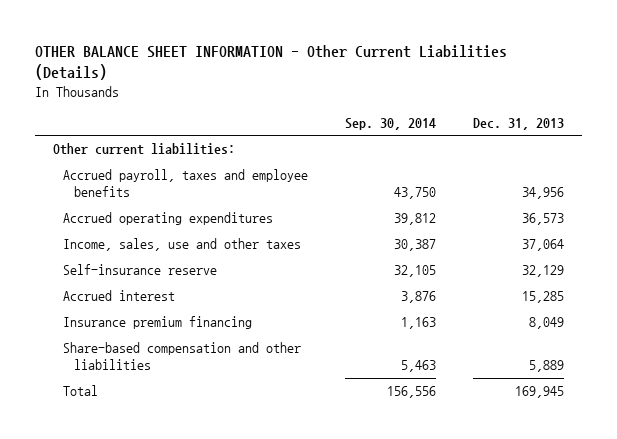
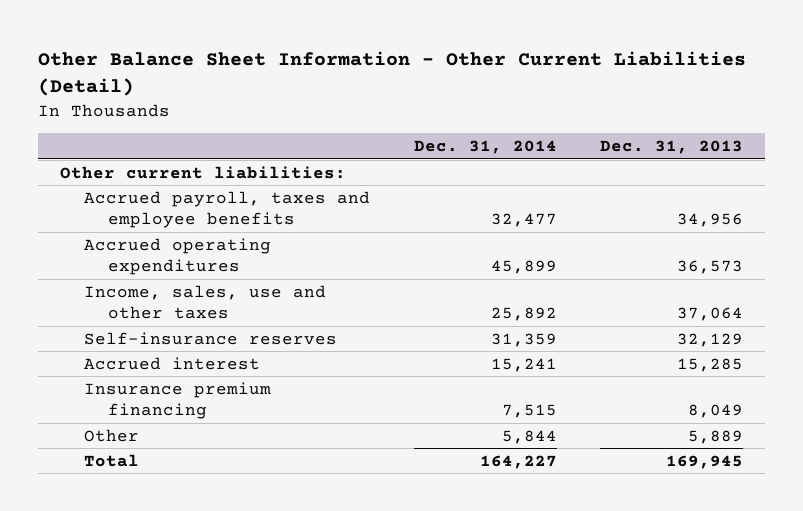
[34,45,507,81] OTHER BALANCE SHEET INFORMATION - Other Current Liabilities (Details) -> [38,51,747,97] Other Balance Sheet Information - Other Current Liabilities (Detail)
[345,117,437,130] Sep. 30, 2014 -> none
none -> [413,140,557,155] Dec. 31, 2014
[63,264,218,276] Self-insurance reserve -> [83,331,337,345] Self-insurance reserves
[63,342,302,371] Share-based compensation and other liabilities -> [83,428,139,442] Other

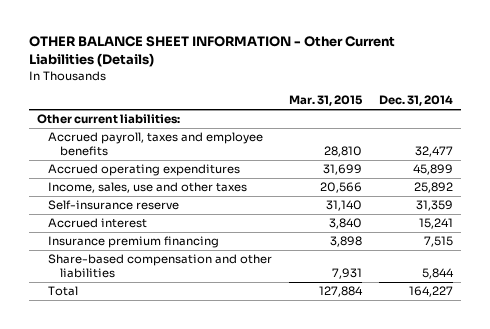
[38,51,747,97] Other Balance Sheet Information - Other Current Liabilities (Detail) -> [28,36,395,68] OTHER BALANCE SHEET INFORMATION - Other Current Liabilities (Details)
[600,140,744,155] Dec. 31, 2013 -> none
none -> [289,95,364,107] Mar. 31, 2015
[83,331,337,345] Self-insurance reserves -> [48,200,180,211] Self-insurance reserve
[83,428,139,442] Other -> [48,254,273,279] Share-based compensation and other liabilities

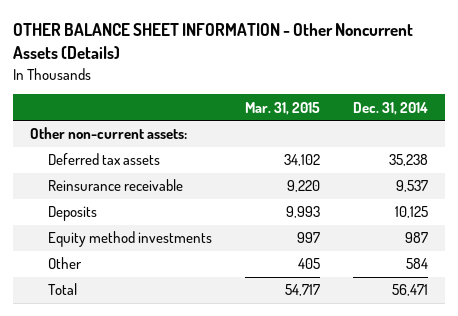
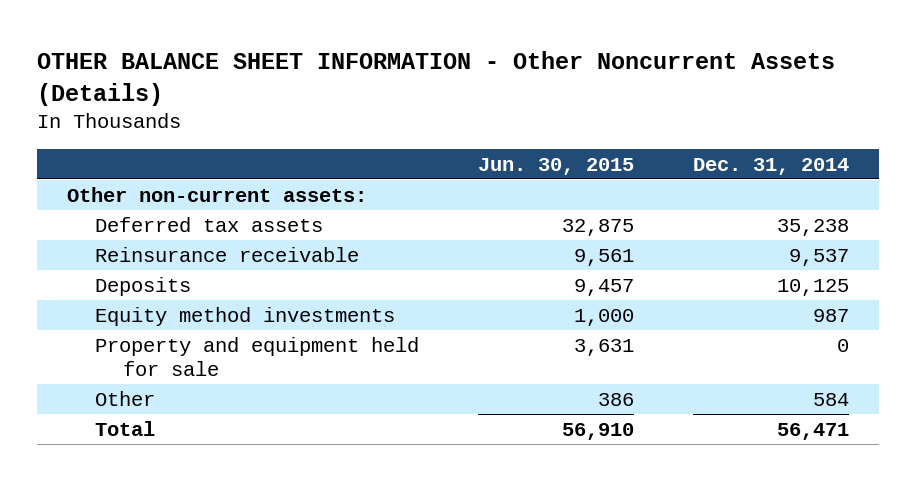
[245,101,321,115] Mar. 31, 2015 -> none
none -> [478,157,635,175] Jun. 30, 2015
none -> [94,336,419,377] Property and equipment held for sale

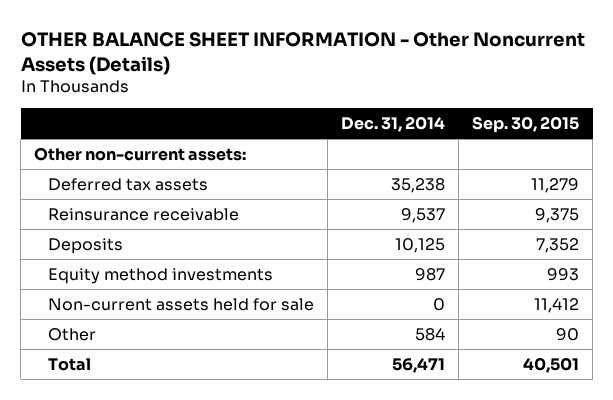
[478,157,635,175] Jun. 30, 2015 -> none
none -> [472,116,580,134] Sep. 30, 2015
[94,336,419,377] Property and equipment held for sale -> [47,297,314,311] Non-current assets held for sale

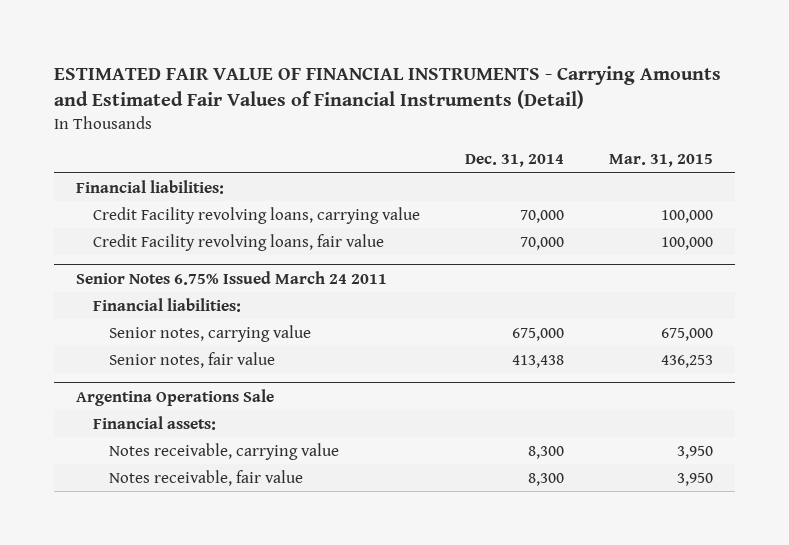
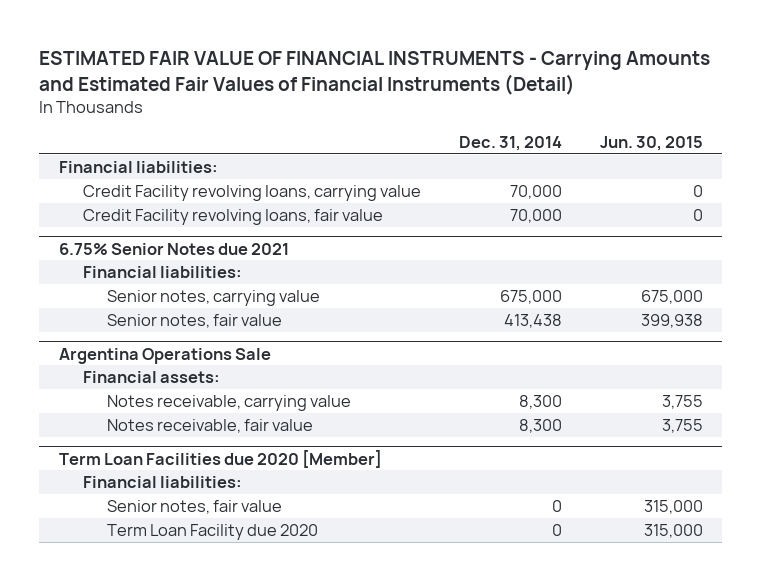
[608,154,713,168] Mar. 31, 2015 -> none
none -> [599,135,703,151] Jun. 30, 2015
[76,270,388,285] Senior Notes 6.75% Issued March 24 2011 -> [58,242,289,255] 6.75% Senior Notes due 2021
none -> [58,449,382,468] Term Loan Facilities due 2020 [Member]
none -> [82,475,242,488] Financial liabilities:
none -> [106,499,282,514] Senior notes, fair value
none -> [106,523,318,540] Term Loan Facility due 2020

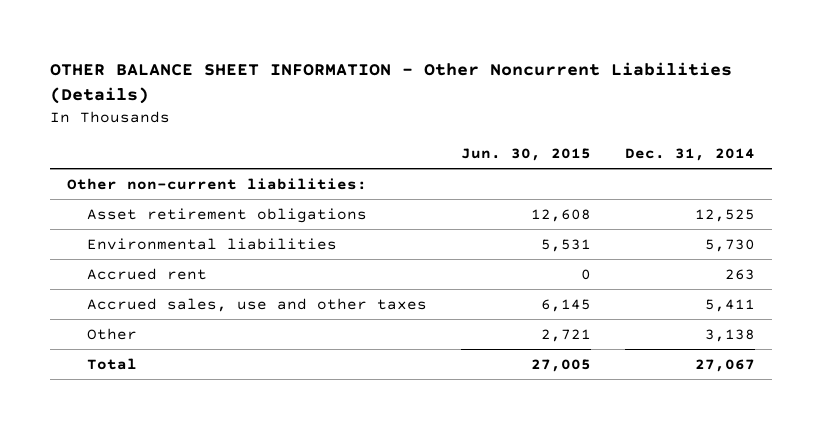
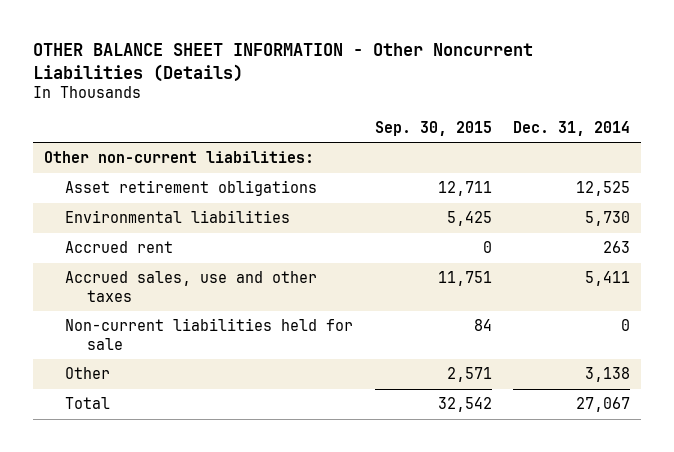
[460,147,591,161] Jun. 30, 2015 -> none
none -> [374,120,492,136] Sep. 30, 2015
none -> [65,318,354,350] Non-current liabilities held for sale

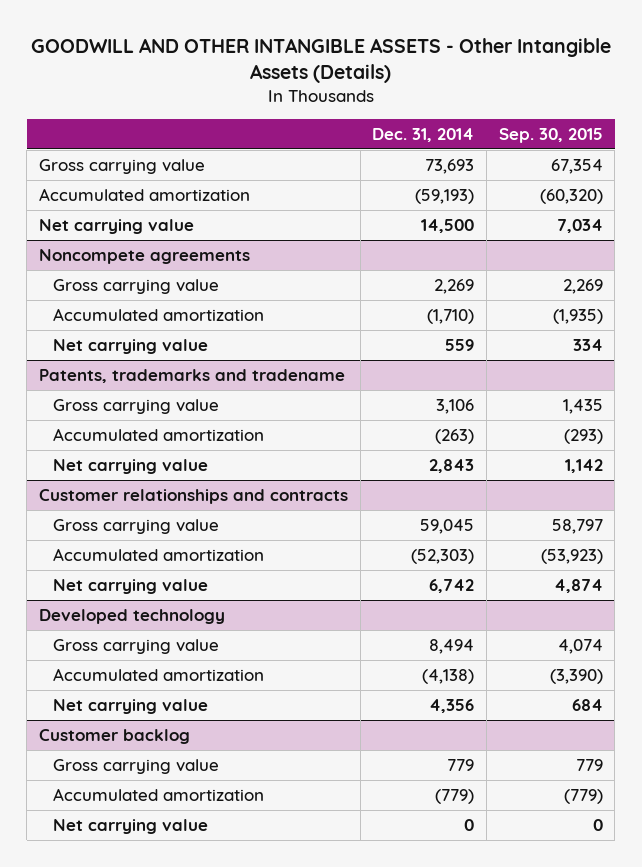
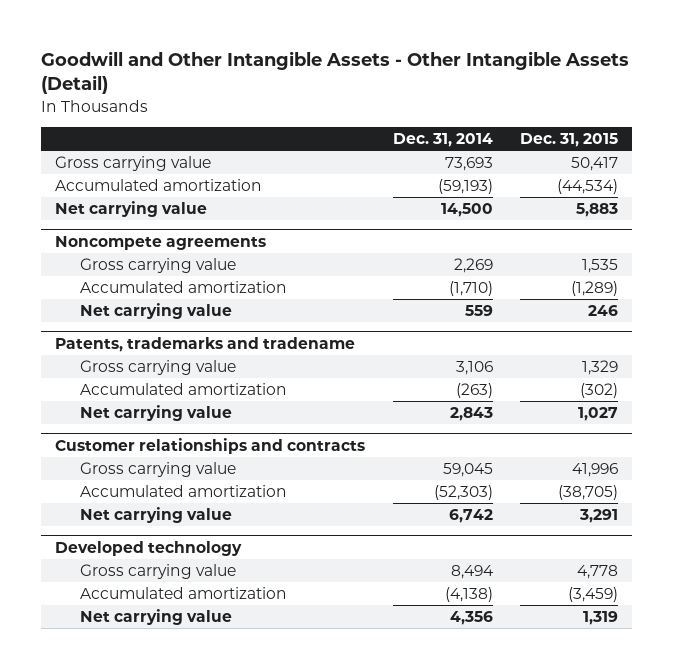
[30,37,611,84] GOODWILL AND OTHER INTANGIBLE ASSETS - Other Intangible Assets (Details) -> [41,50,630,95] Goodwill and Other Intangible Assets - Other Intangible Assets (Detail)
[498,127,603,143] Sep. 30, 2015 -> none
none -> [520,133,619,148] Dec. 31, 2015
[38,729,190,745] Customer backlog -> none
[52,759,219,775] Gross carrying value -> none
[52,788,264,802] Accumulated amortization -> none
[52,819,208,835] Net carrying value -> none

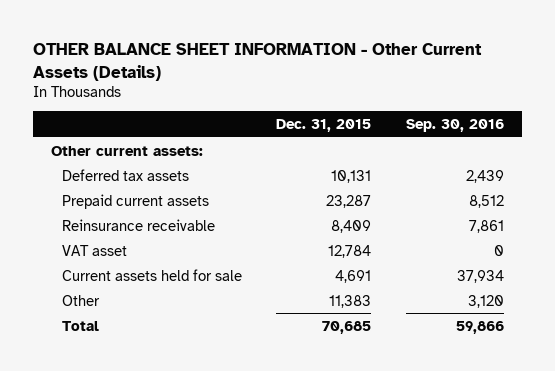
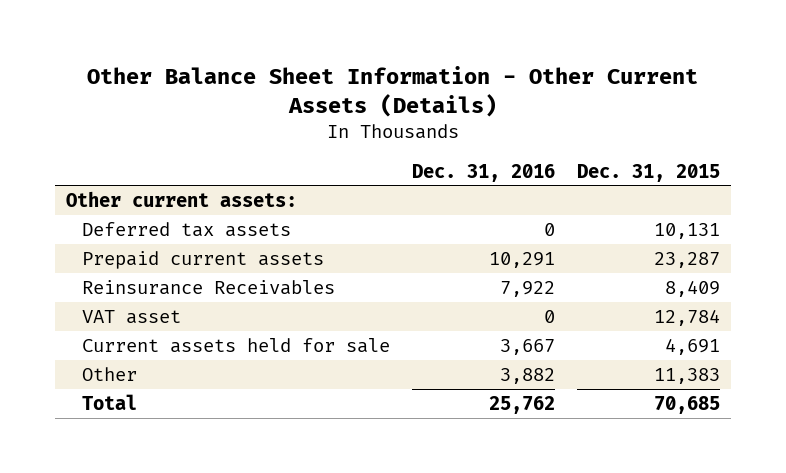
[33,43,483,81] OTHER BALANCE SHEET INFORMATION - Other Current Assets (Details) -> [86,65,698,117] Other Balance Sheet Information - Other Current Assets (Details)
[406,118,505,132] Sep. 30, 2016 -> none
none -> [411,163,555,182] Dec. 31, 2016
[61,218,215,231] Reinsurance receivable -> [81,279,335,295] Reinsurance Receivables

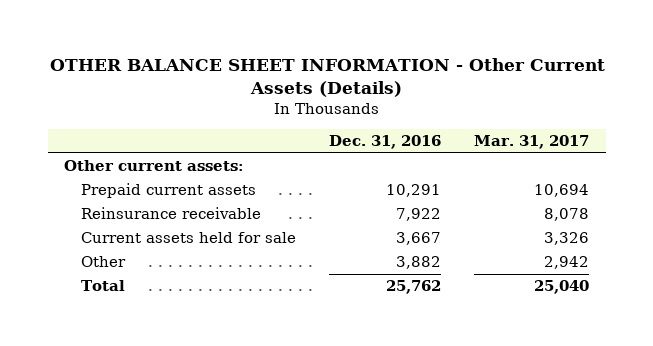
[86,65,698,117] Other Balance Sheet Information - Other Current Assets (Details) -> [49,57,605,97] OTHER BALANCE SHEET INFORMATION - Other Current Assets (Details)
[577,163,721,182] Dec. 31, 2015 -> none
none -> [474,135,590,150] Mar. 31, 2017
[81,221,291,237] Deferred tax assets -> none
[81,309,181,324] VAT asset -> none
[81,279,335,295] Reinsurance Receivables -> [81,207,262,220] Reinsurance receivable

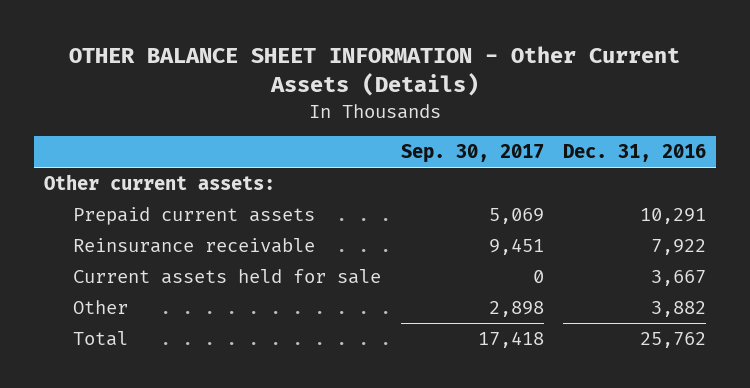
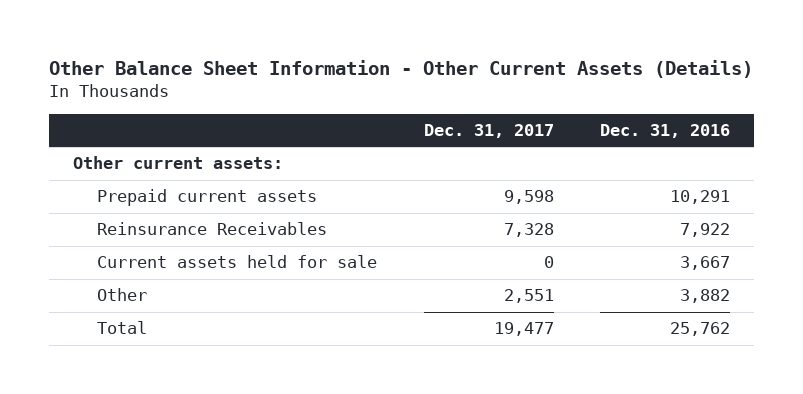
[69,46,681,97] OTHER BALANCE SHEET INFORMATION - Other Current Assets (Details) -> [49,59,754,78] Other Balance Sheet Information - Other Current Assets (Details)
[400,144,544,164] Sep. 30, 2017 -> none
none -> [423,124,554,139] Dec. 31, 2017
[73,238,316,254] Reinsurance receivable -> [96,222,327,236] Reinsurance Receivables

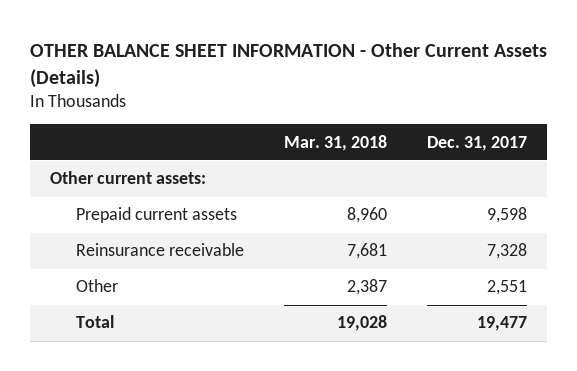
[49,59,754,78] Other Balance Sheet Information - Other Current Assets (Details) -> [29,42,547,88] OTHER BALANCE SHEET INFORMATION - Other Current Assets (Details)
[600,124,731,139] Dec. 31, 2016 -> none
none -> [284,134,388,151] Mar. 31, 2018
[96,255,377,269] Current assets held for sale -> none
[96,222,327,236] Reinsurance Receivables -> [76,243,245,257] Reinsurance receivable

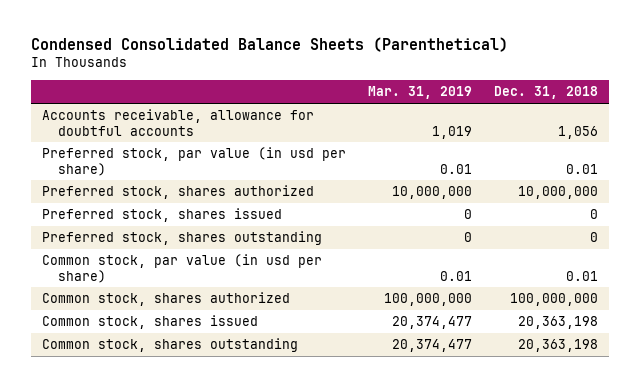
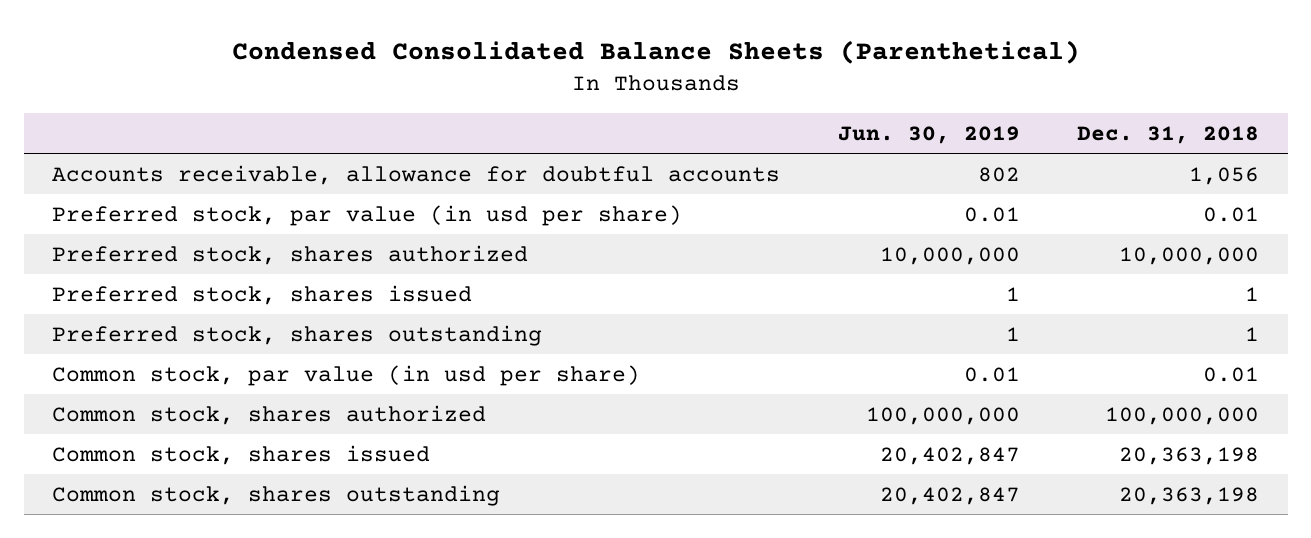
[367,86,472,100] Mar. 31, 2019 -> none
none -> [837,125,1020,144] Jun. 30, 2019
[589,209,598,220] 0 -> [1244,286,1259,301] 1
[589,232,598,243] 0 -> [1244,326,1259,341] 1

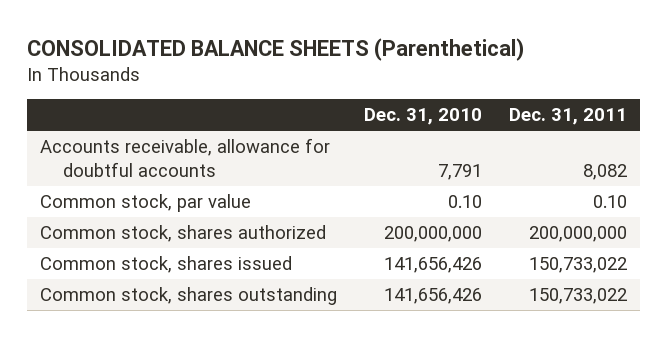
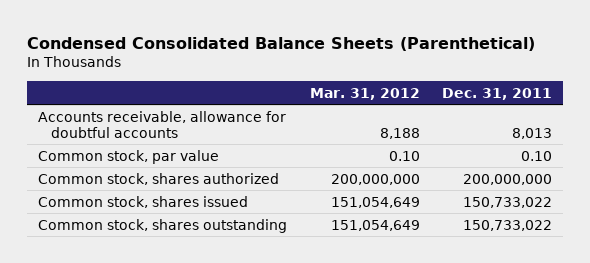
[26,37,524,61] CONSOLIDATED BALANCE SHEETS (Parenthetical) -> [27,36,536,51] Condensed Consolidated Balance Sheets (Parenthetical)
[364,108,483,126] Dec. 31, 2010 -> none
none -> [309,87,420,100] Mar. 31, 2012
[582,163,627,180] 8,082 -> [511,127,552,139] 8,013

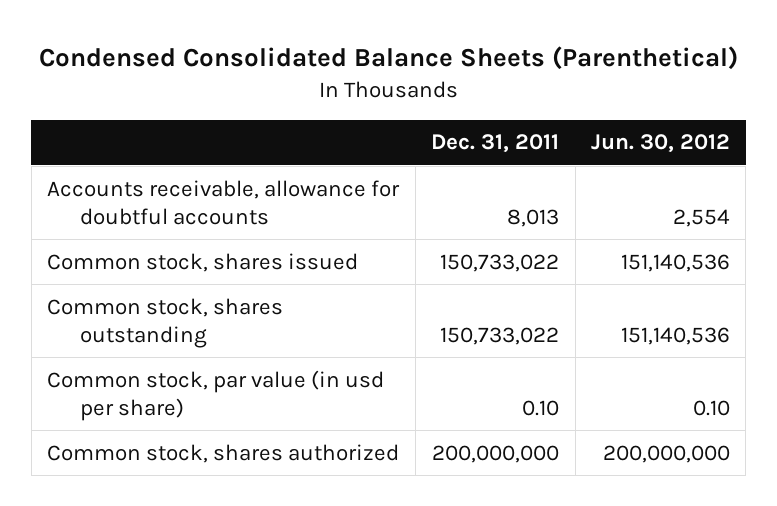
[309,87,420,100] Mar. 31, 2012 -> none
none -> [590,134,730,154] Jun. 30, 2012
[38,149,220,164] Common stock, par value -> none
none -> [47,369,385,421] Common stock, par value (in usd per share)
[38,172,280,185] Common stock, shares authorized -> [47,443,400,463] Common stock, shares authorized

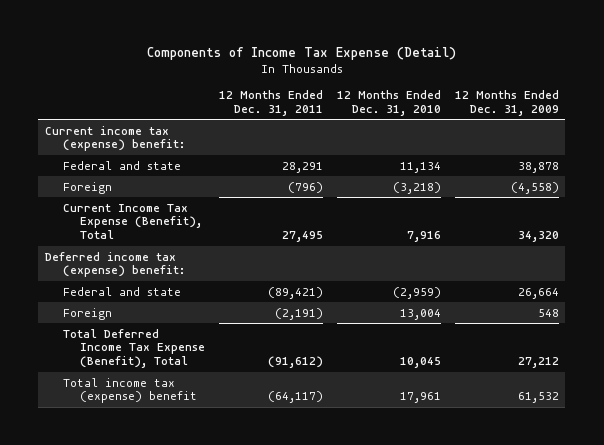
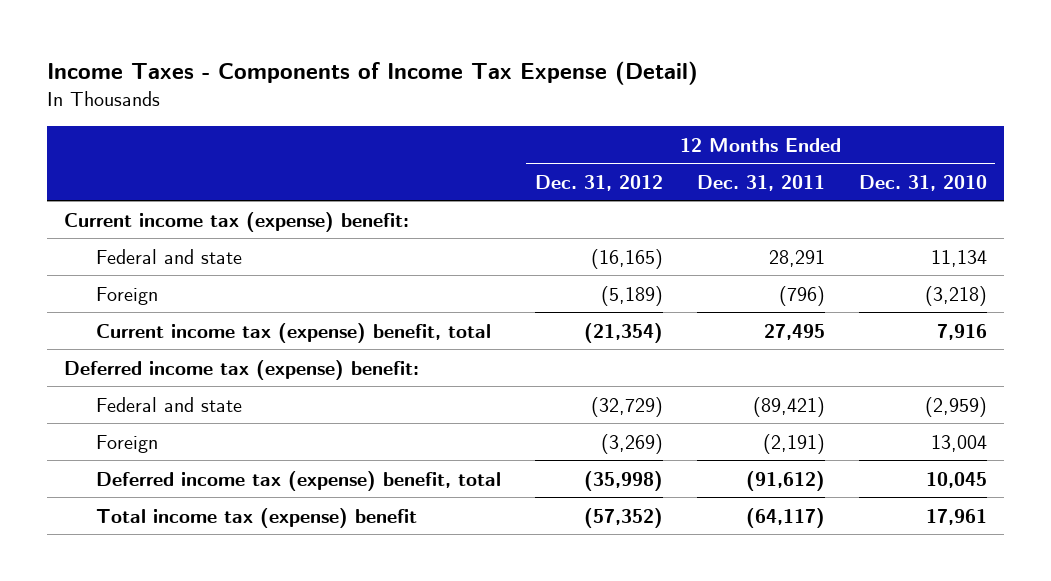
[146,46,456,60] Components of Income Tax Expense (Detail) -> [47,60,699,85] Income Taxes - Components of Income Tax Expense (Detail)
[454,90,559,116] 12 Months Ended Dec. 31, 2009 -> none
none -> [534,174,663,191] Dec. 31, 2012
[62,203,202,240] Current Income Tax Expense (Benefit), Total -> [95,322,491,343] Current income tax (expense) benefit, total
[62,328,205,369] Total Deferred Income Tax Expense (Benefit), Total -> [95,470,501,491] Deferred income tax (expense) benefit, total

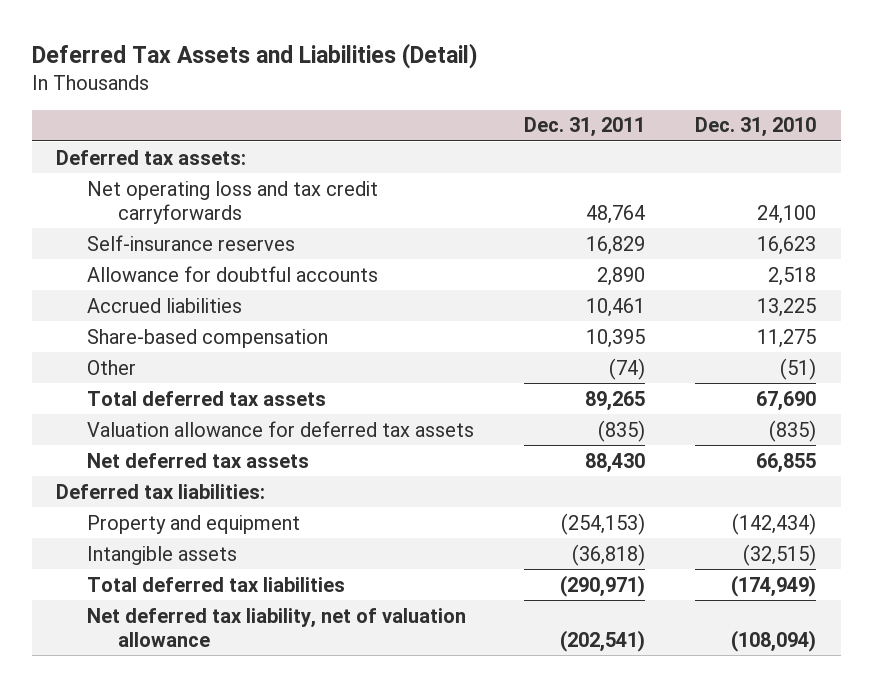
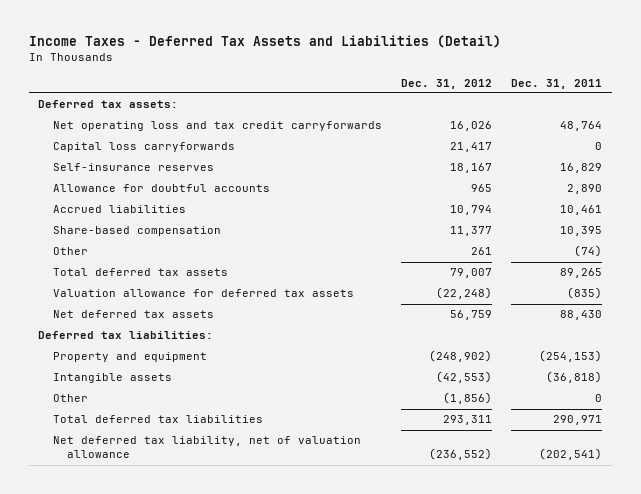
[31,42,478,69] Deferred Tax Assets and Liabilities (Detail) -> [28,35,501,49] Income Taxes - Deferred Tax Assets and Liabilities (Detail)
[695,117,817,138] Dec. 31, 2010 -> none
none -> [400,78,492,89] Dec. 31, 2012
none -> [52,142,235,153] Capital loss carryforwards
none -> [52,394,88,403] Other
[560,574,646,597] (290,971) -> [553,415,603,426] 290,971

